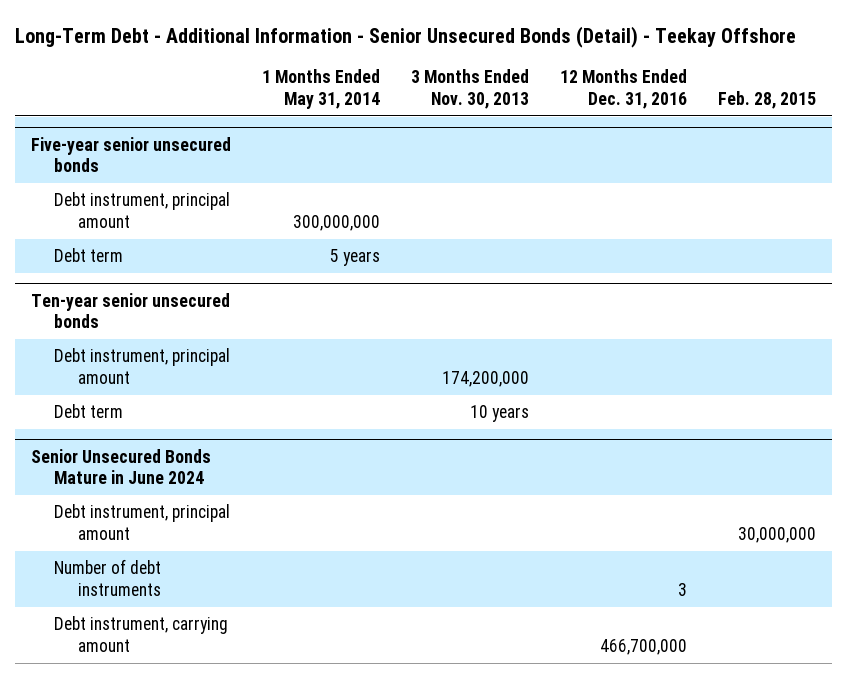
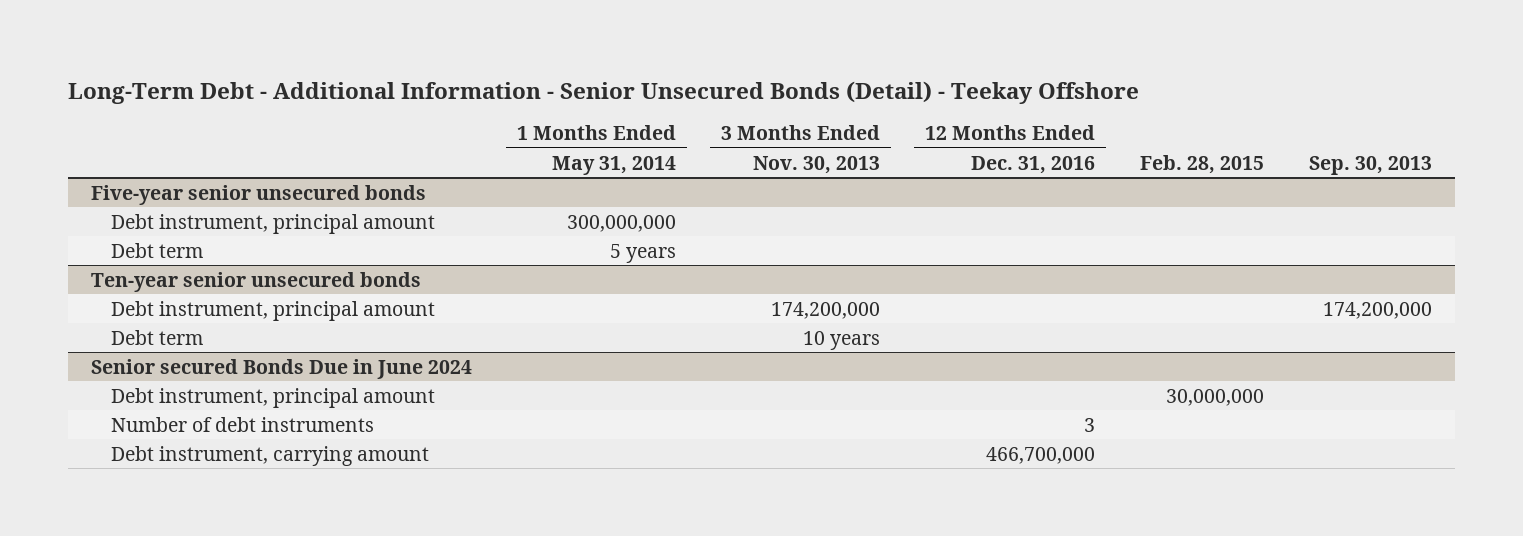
none -> [1309,155,1433,175] Sep. 30, 2013
[31,449,212,485] Senior Unsecured Bonds Mature in June 2024 -> [90,358,472,379] Senior secured Bonds Due in June 2024

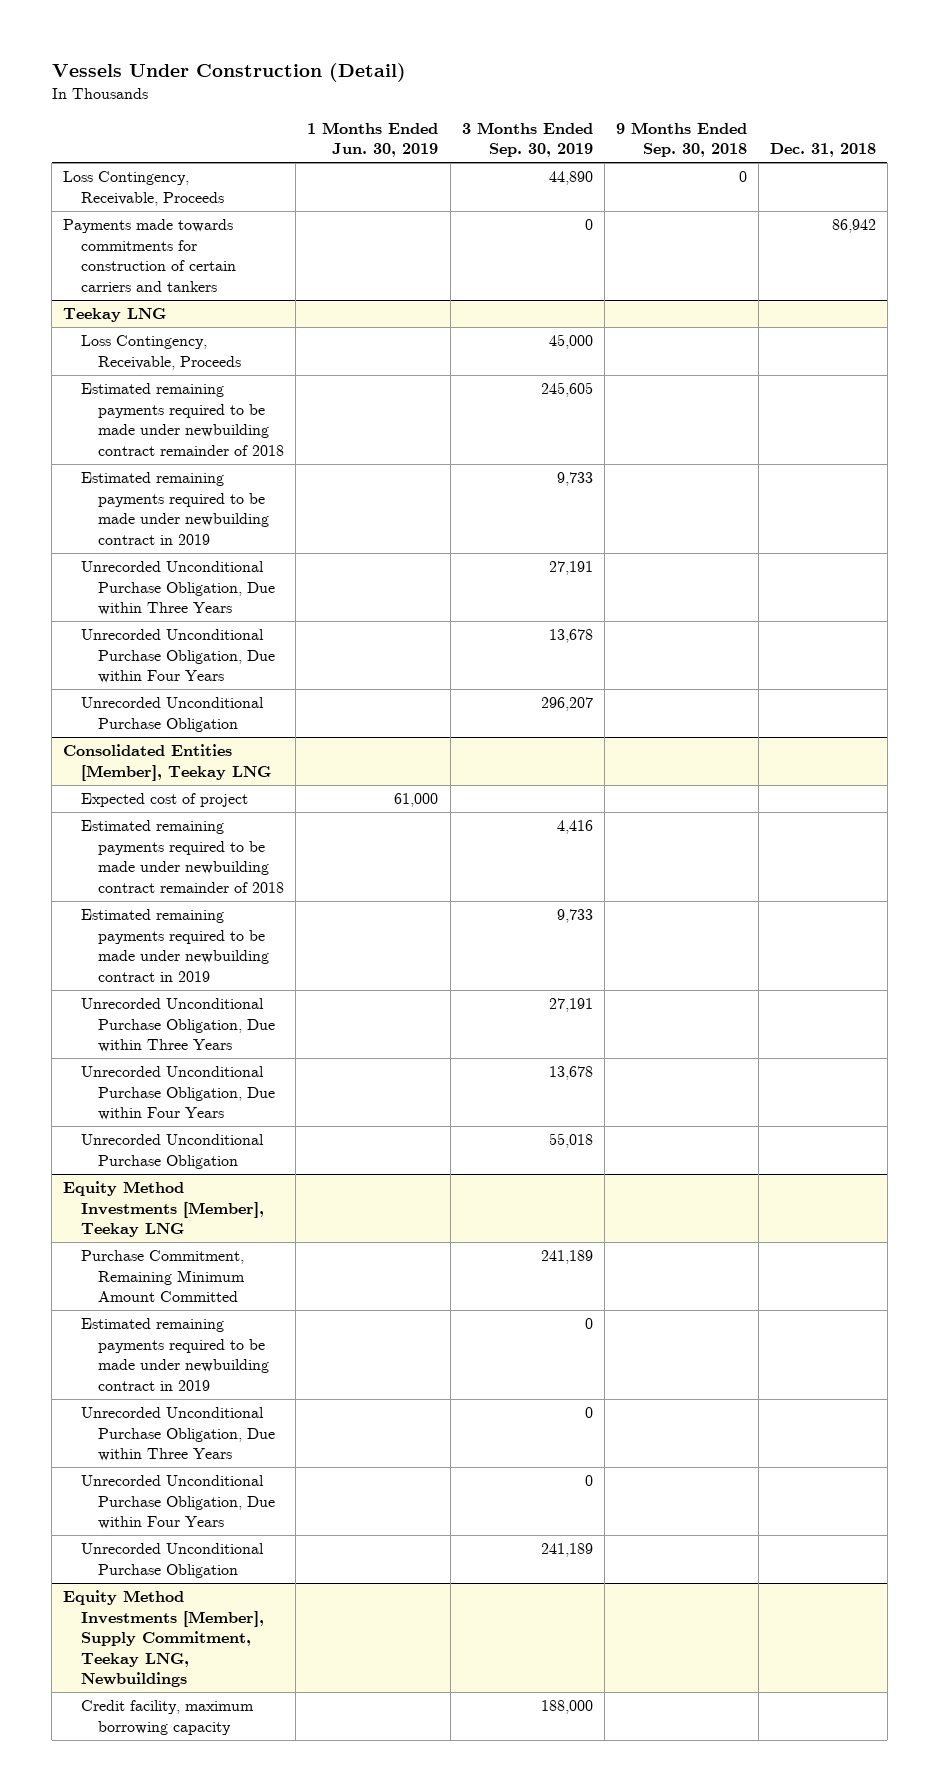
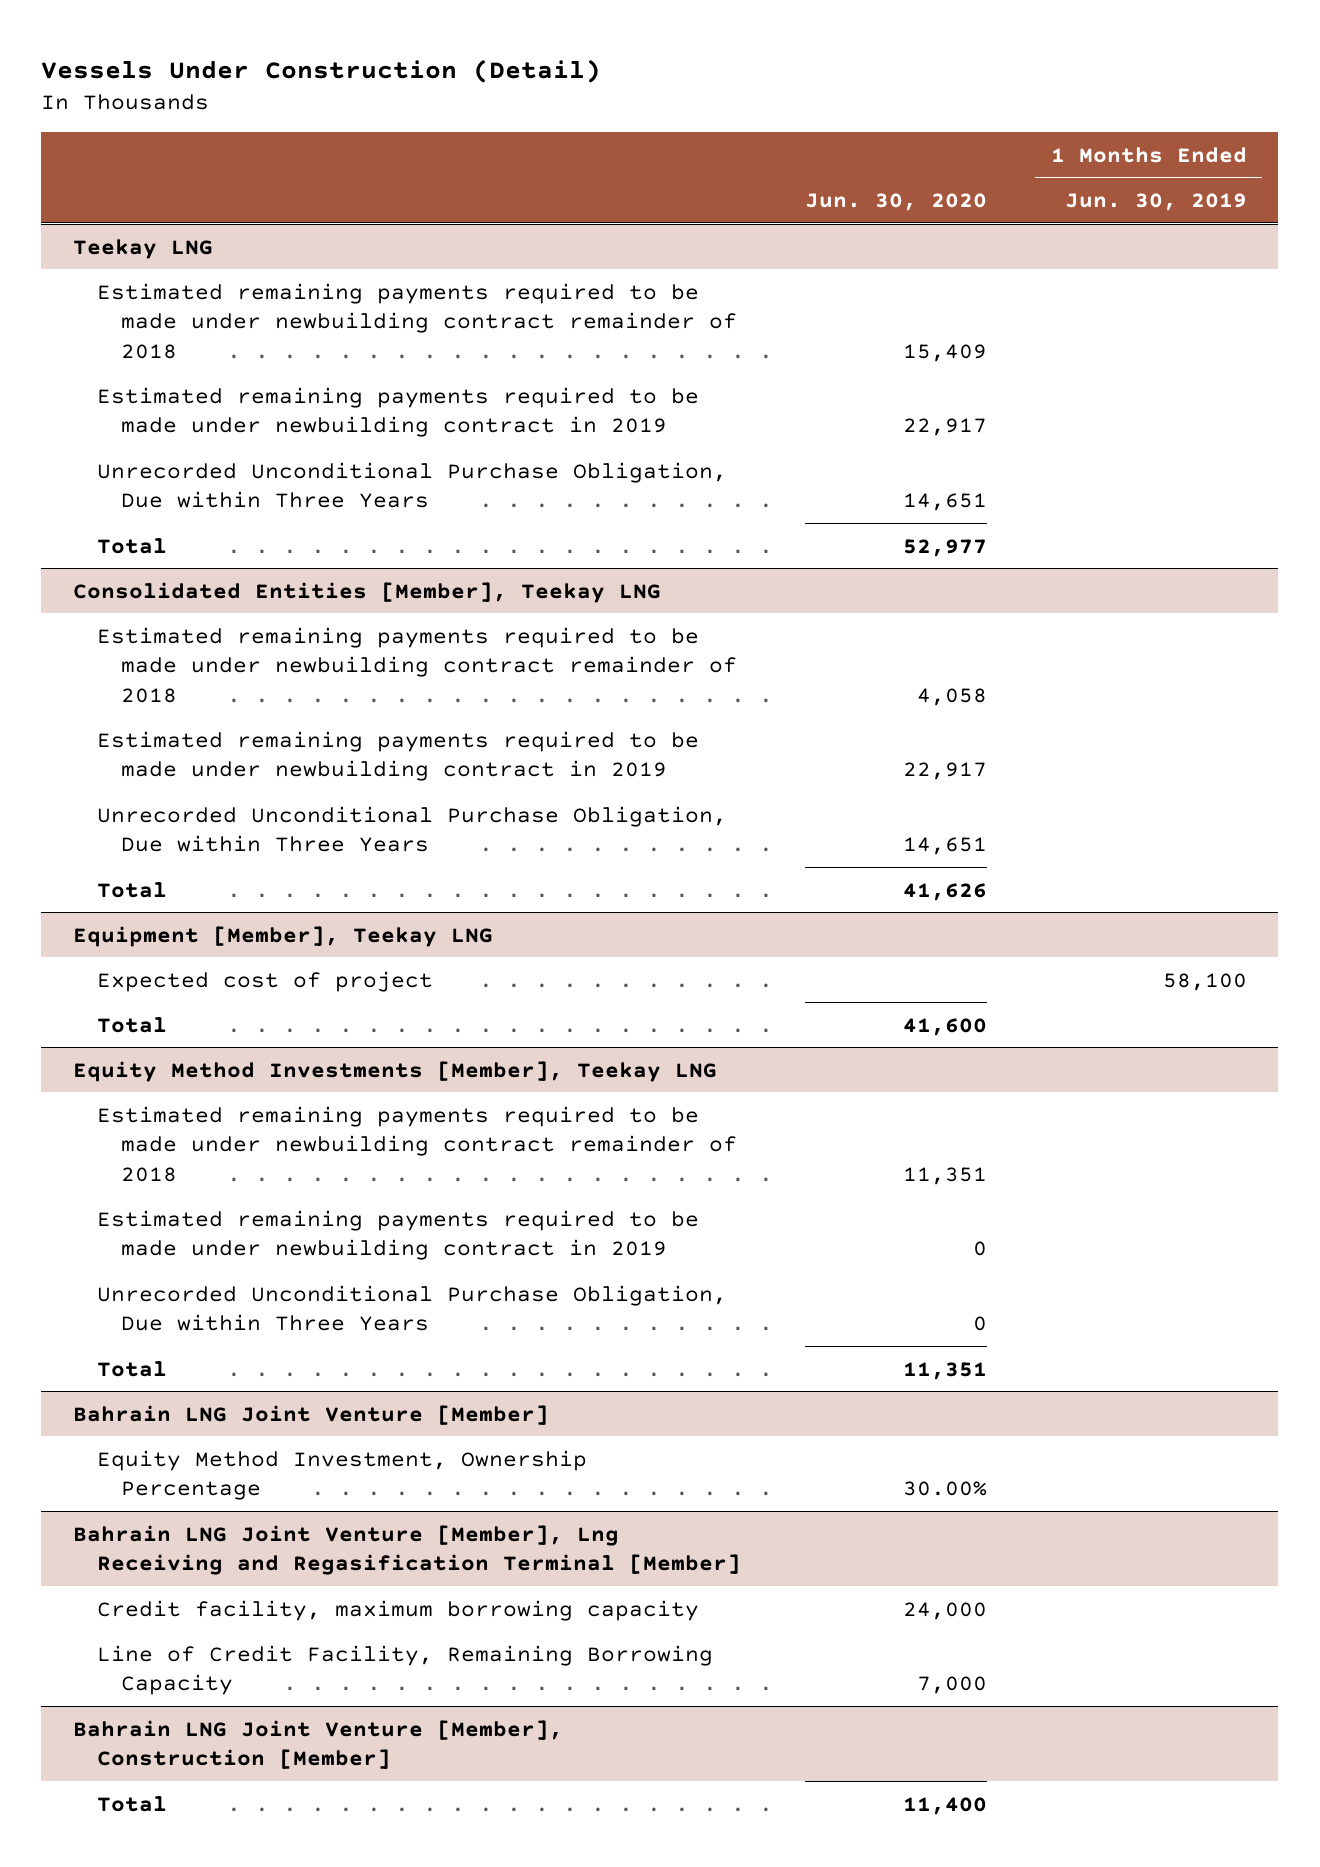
[461,121,593,158] 3 Months Ended Sep. 30, 2019 -> none
[615,121,747,158] 9 Months Ended Sep. 30, 2018 -> none
[769,143,876,158] Dec. 31, 2018 -> none
none -> [804,192,987,211] Jun. 30, 2020
[63,171,224,206] Loss Contingency, Receivable, Proceeds -> none
[63,219,236,292] Payments made towards commitments for construction of certain carriers and tankers -> none
[80,335,242,370] Loss Contingency, Receivable, Proceeds -> none
[80,629,276,684] Unrecorded Unconditional Purchase Obligation, Due within Four Years -> none
[80,697,264,732] Unrecorded Unconditional Purchase Obligation -> [97,537,168,554] Total
[80,793,248,808] Expected cost of project -> none
[80,1066,276,1121] Unrecorded Unconditional Purchase Obligation, Due within Four Years -> none
[80,1134,264,1169] Unrecorded Unconditional Purchase Obligation -> [97,881,168,898] Total
none -> [73,925,494,947] Equipment [Member], Teekay LNG
none -> [97,970,434,992] Expected cost of project
none -> [97,1016,168,1033] Total
[80,1250,246,1303] Purchase Commitment, Remaining Minimum Amount Committed -> none
none -> [97,1105,737,1182] Estimated remaining payments required to be made under newbuilding contract remainder of 2018
[80,1475,276,1530] Unrecorded Unconditional Purchase Obligation, Due within Four Years -> none
[63,1590,264,1688] Equity Method Investments [Member], Supply Commitment, Teekay LNG, Newbuildings -> none
[80,1700,254,1735] Credit facility, maximum borrowing capacity -> none
[80,1543,264,1578] Unrecorded Unconditional Purchase Obligation -> [97,1360,168,1377] Total
none -> [73,1404,550,1425] Bahrain LNG Joint Venture [Member]
none -> [97,1449,588,1501] Equity Method Investment, Ownership Percentage
none -> [73,1524,742,1576] Bahrain LNG Joint Venture [Member], Lng Receiving and Regasification Terminal [Member]
none -> [97,1599,700,1621] Credit facility, maximum borrowing capacity
none -> [97,1644,714,1696] Line of Credit Facility, Remaining Borrowing Capacity
none -> [73,1719,564,1770] Bahrain LNG Joint Venture [Member], Construction [Member]
none -> [97,1795,168,1812] Total

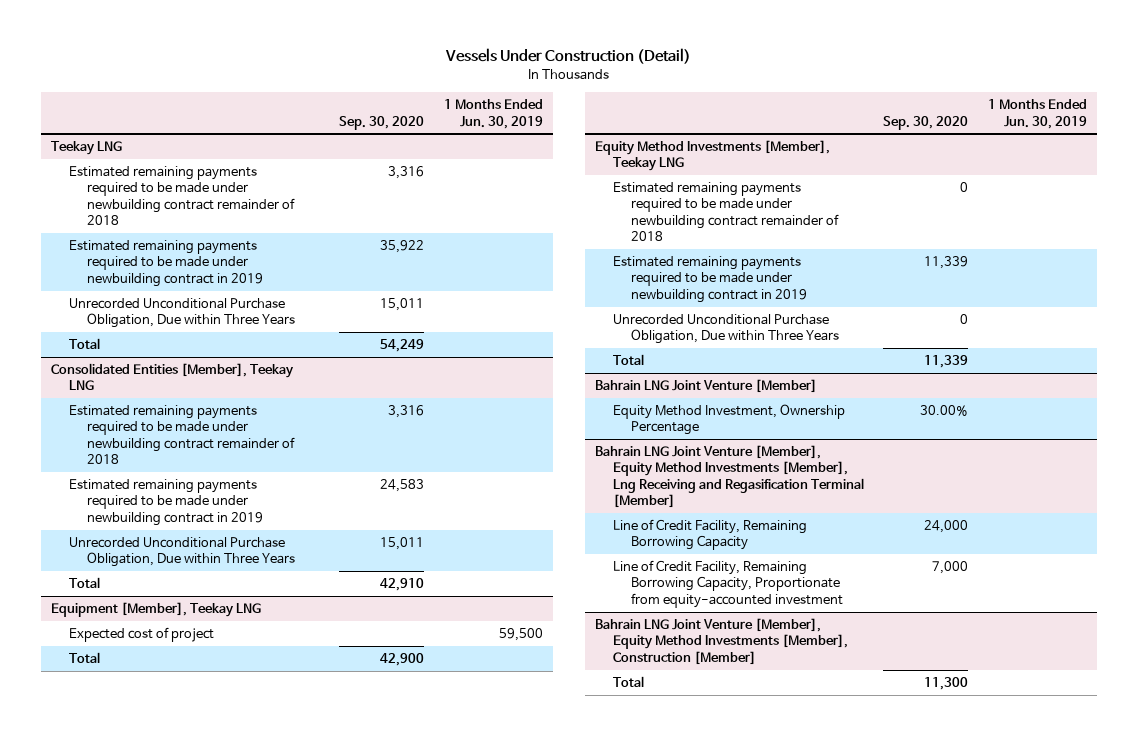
[804,192,987,211] Jun. 30, 2020 -> none
none -> [339,115,425,130] Sep. 30, 2020
[1162,972,1247,991] 58,100 -> [498,628,543,642] 59,500
[97,1599,700,1621] Credit facility, maximum borrowing capacity -> none
[73,1524,742,1576] Bahrain LNG Joint Venture [Member], Lng Receiving and Regasification Terminal [Member] -> [594,445,864,508] Bahrain LNG Joint Venture [Member], Equity Method Investments [Member], Lng Receiving and Regasification Terminal [Member]
none -> [612,560,843,608] Line of Credit Facility, Remaining Borrowing Capacity, Proportionate from equity-accounted investment
[73,1719,564,1770] Bahrain LNG Joint Venture [Member], Construction [Member] -> [594,618,848,665] Bahrain LNG Joint Venture [Member], Equity Method Investments [Member], Construction [Member]

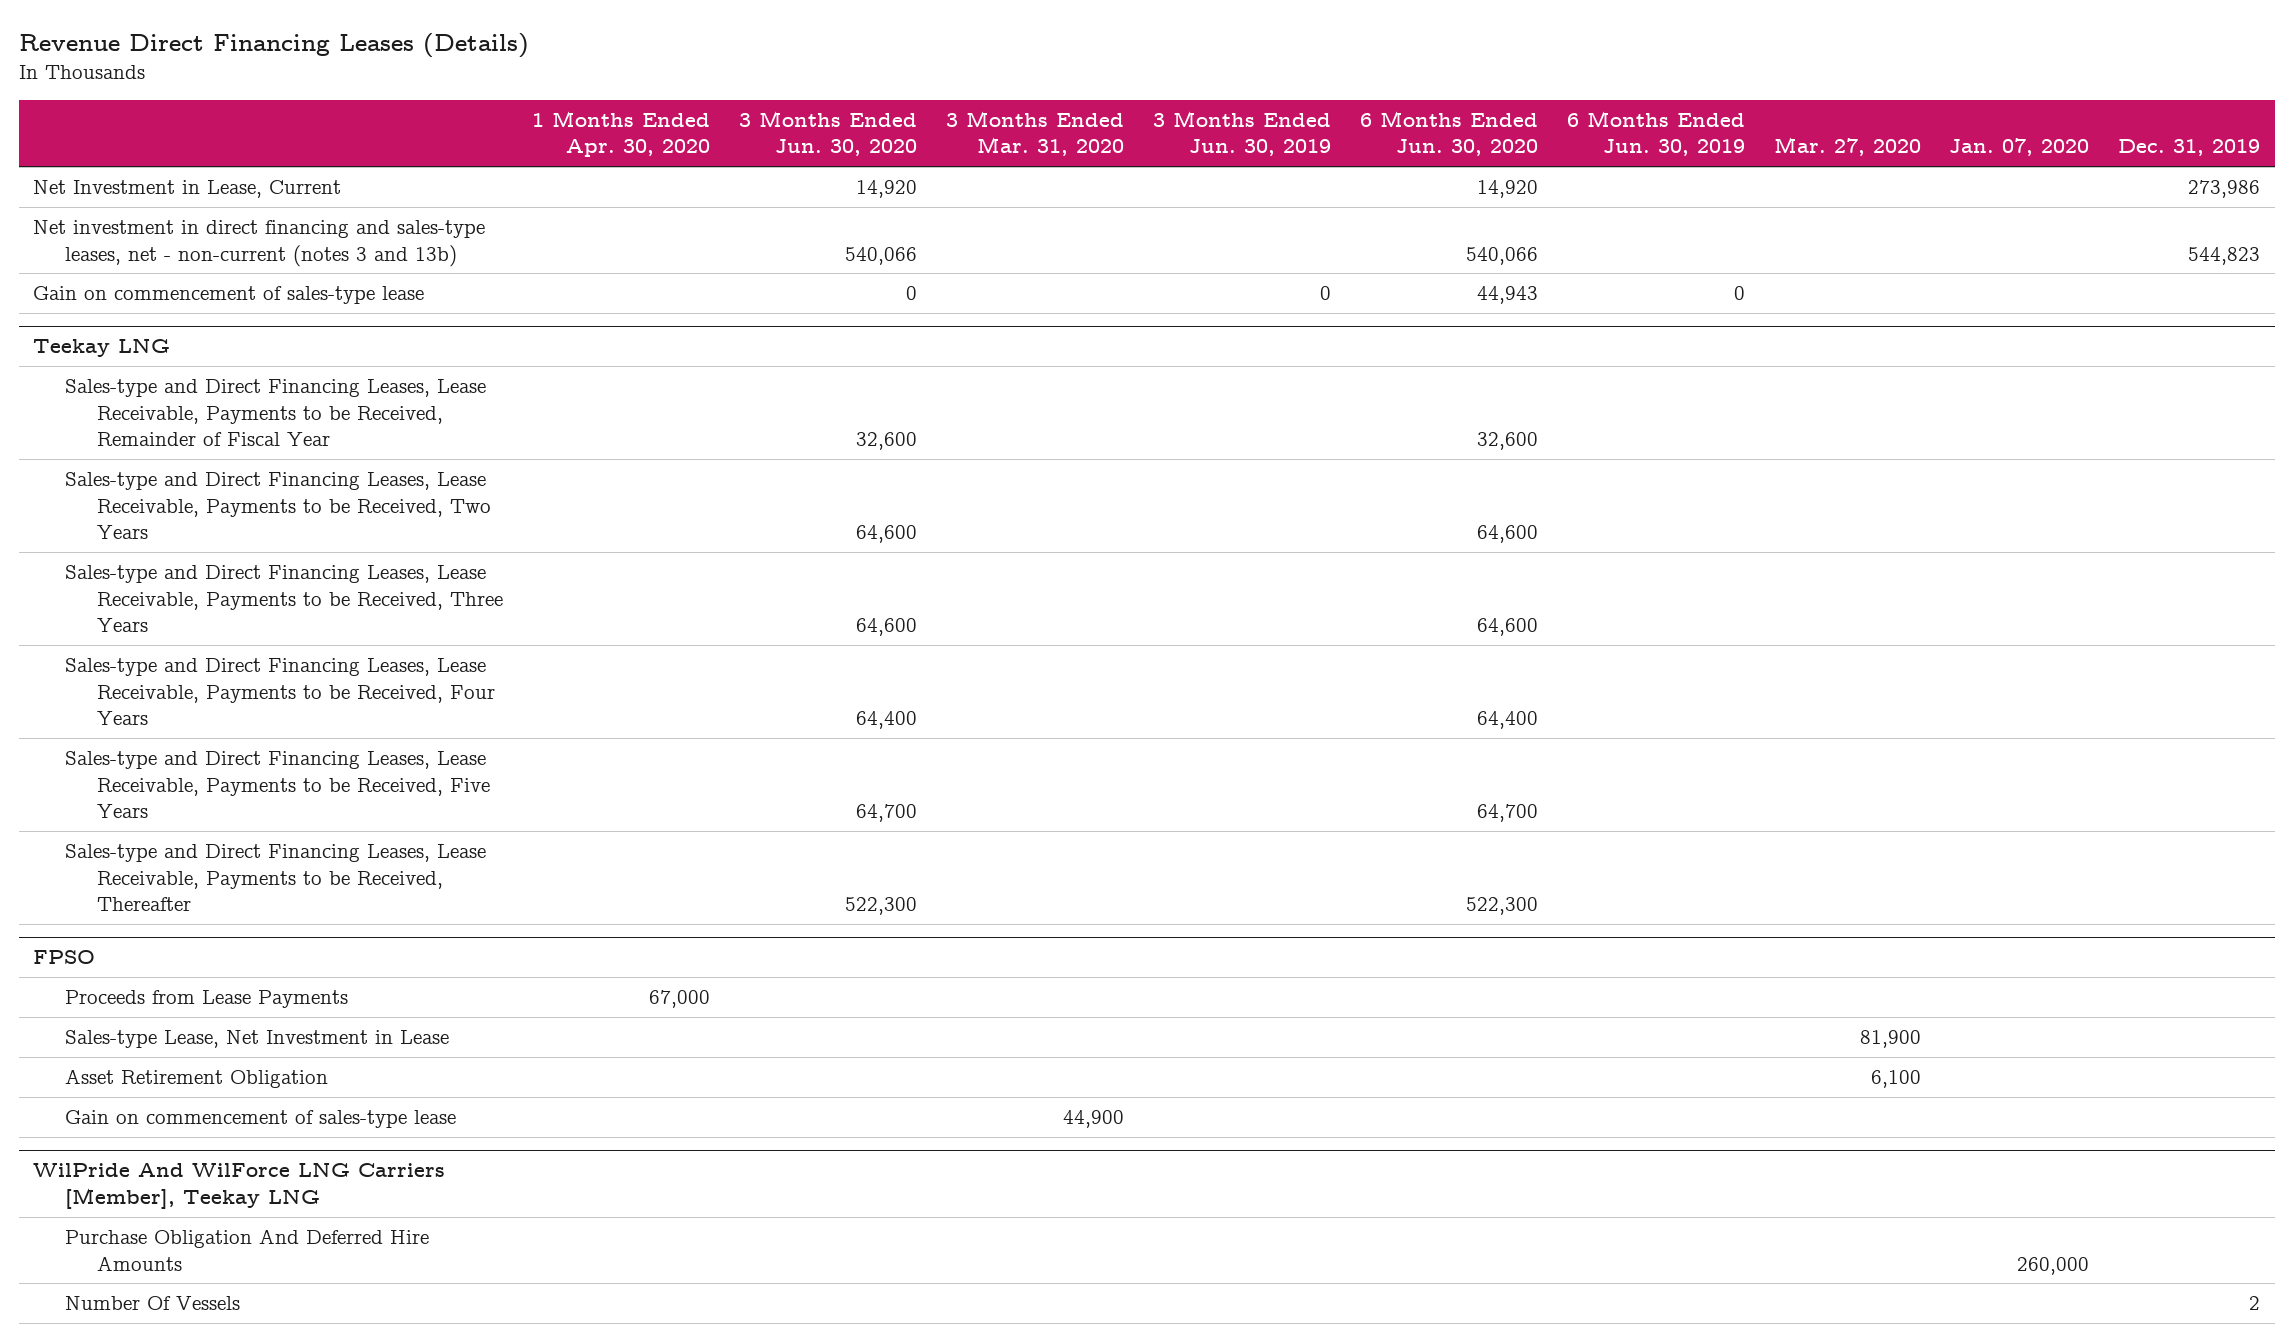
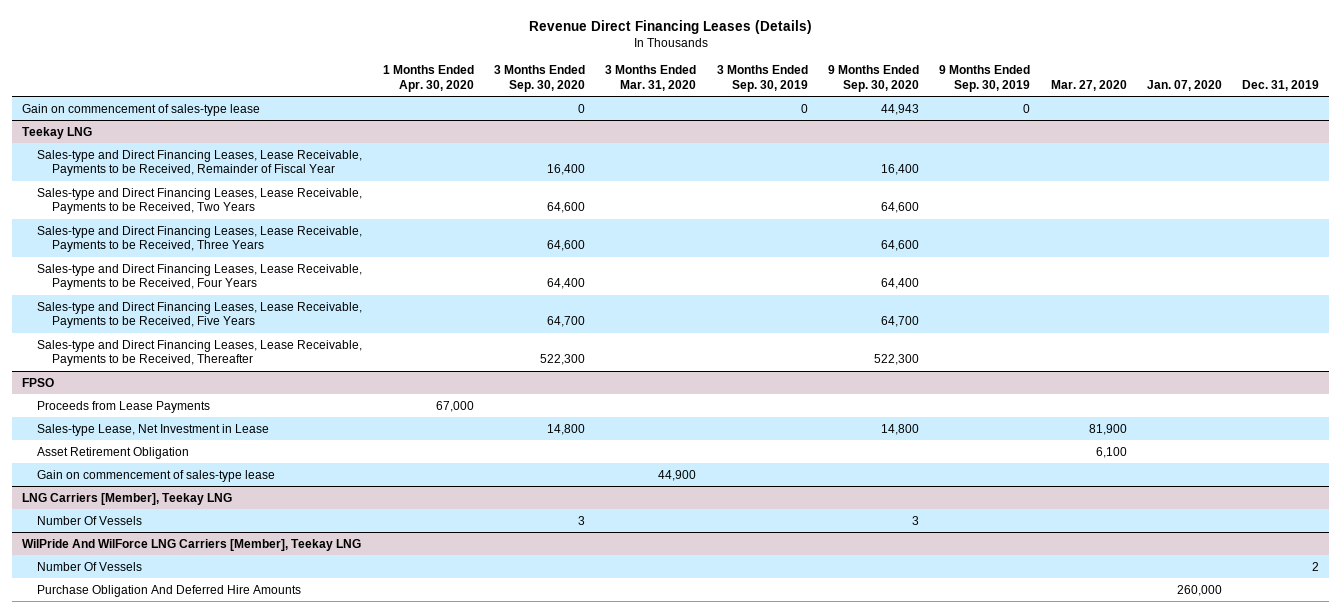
[738,110,917,157] 3 Months Ended Jun. 30, 2020 -> none
[1152,110,1331,157] 3 Months Ended Jun. 30, 2019 -> none
[1359,110,1538,157] 6 Months Ended Jun. 30, 2020 -> none
[1566,110,1745,157] 6 Months Ended Jun. 30, 2019 -> none
none -> [493,65,585,92] 3 Months Ended Sep. 30, 2020
none -> [716,65,808,92] 3 Months Ended Sep. 30, 2019
none -> [827,65,919,92] 9 Months Ended Sep. 30, 2020
none -> [939,65,1031,92] 9 Months Ended Sep. 30, 2019
[33,180,342,199] Net Investment in Lease, Current -> none
[33,220,486,267] Net investment in direct financing and sales-type leases, net - non-current (notes 3 and 13b) -> none
none -> [22,492,233,505] LNG Carriers [Member], Teekay LNG
none -> [37,515,143,525] Number Of Vessels
[65,1229,430,1271] Purchase Obligation And Deferred Hire Amounts -> [37,584,302,597] Purchase Obligation And Deferred Hire Amounts

